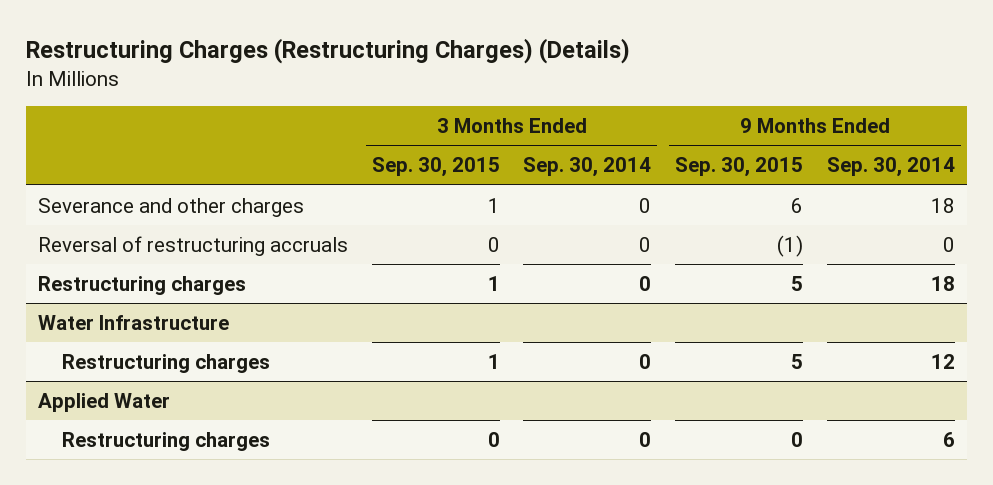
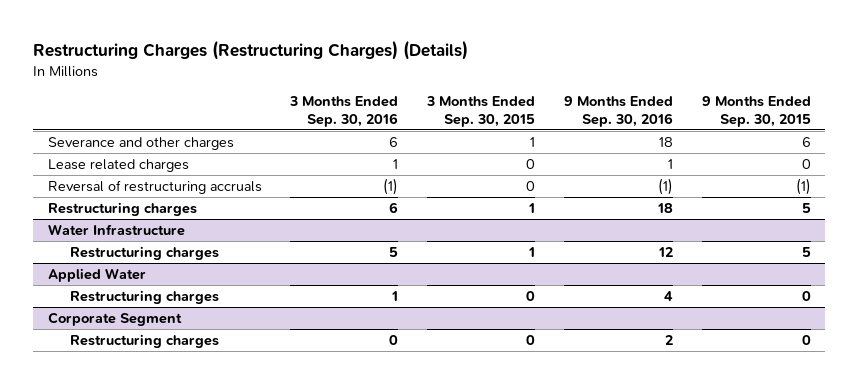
[523,157,652,178] Sep. 30, 2014 -> none
[826,157,955,178] Sep. 30, 2014 -> none
none -> [289,96,399,127] 3 Months Ended Sep. 30, 2016
none -> [563,96,673,127] 9 Months Ended Sep. 30, 2016
none -> [47,158,189,172] Lease related charges
none -> [47,311,182,326] Corporate Segment
none -> [70,333,220,348] Restructuring charges

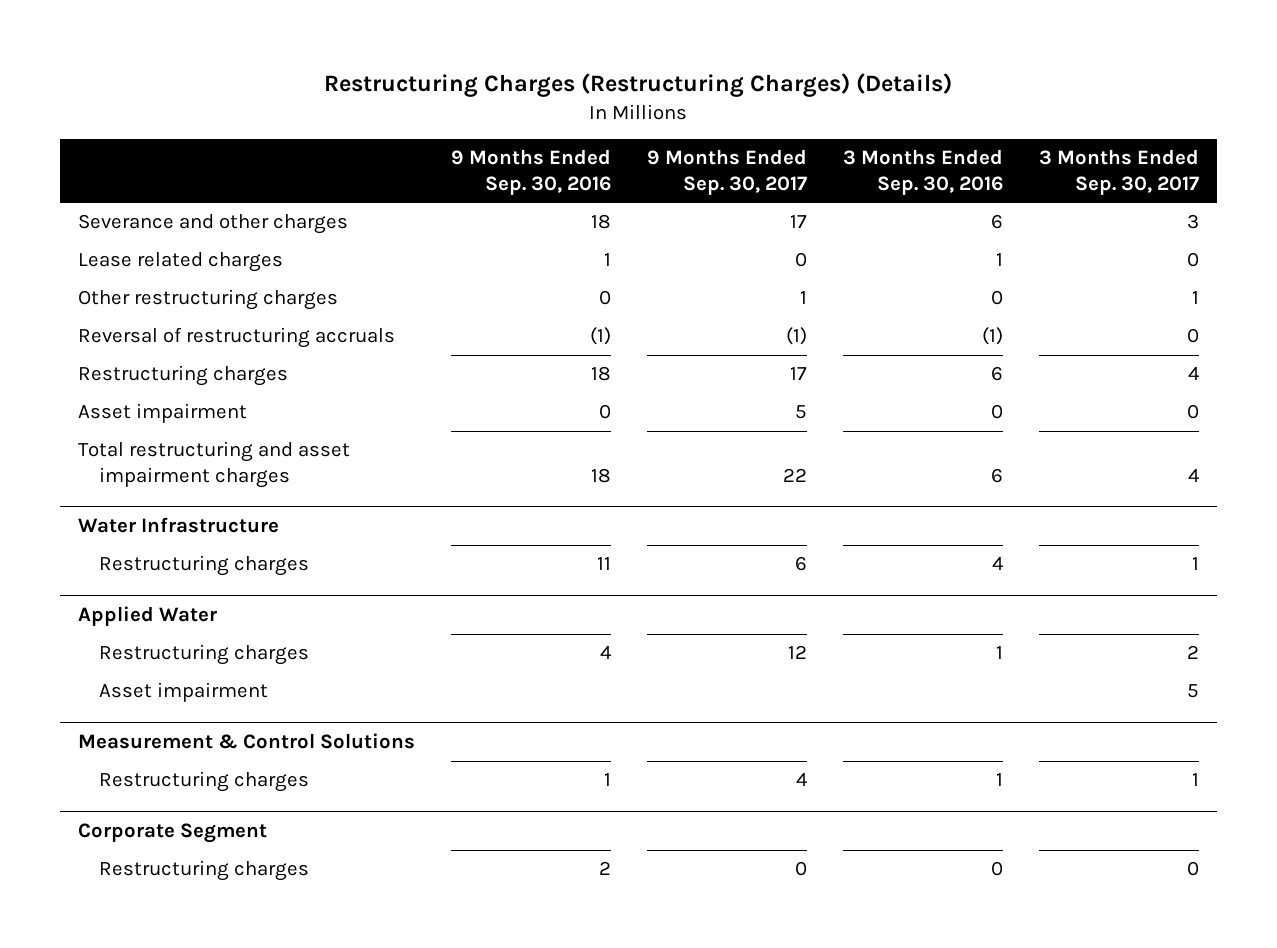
[426,96,536,127] 3 Months Ended Sep. 30, 2015 -> none
[701,96,811,127] 9 Months Ended Sep. 30, 2015 -> none
none -> [646,149,807,195] 9 Months Ended Sep. 30, 2017
none -> [1038,149,1199,195] 3 Months Ended Sep. 30, 2017
none -> [77,289,338,311] Other restructuring charges
none -> [77,403,247,424] Asset impairment
none -> [77,441,350,488] Total restructuring and asset impairment charges
[389,246,399,257] 5 -> [991,556,1003,571] 4
[657,246,673,257] 12 -> [596,557,611,571] 11
none -> [98,682,268,703] Asset impairment
none -> [77,732,415,749] Measurement & Control Solutions
none -> [98,771,309,793] Restructuring charges

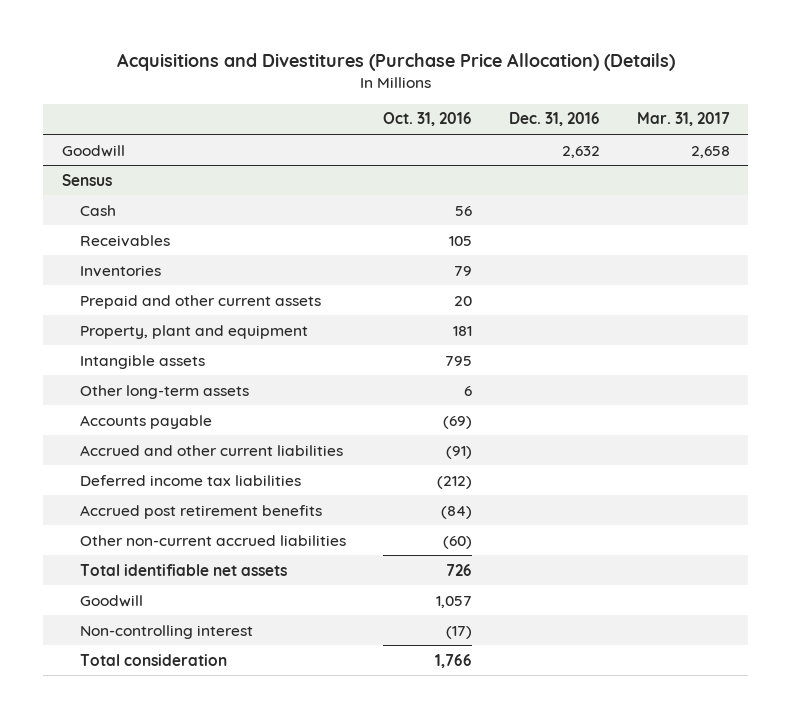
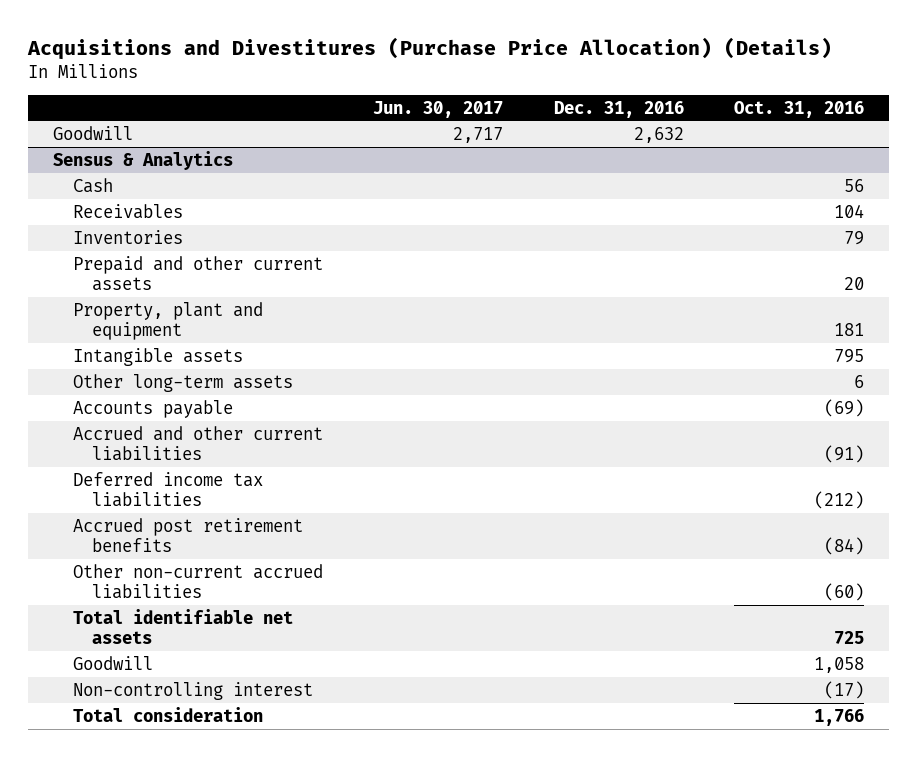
[636,112,730,127] Mar. 31, 2017 -> none
none -> [373,100,504,118] Jun. 30, 2017
[61,173,112,186] Sensus -> [53,150,234,170] Sensus & Analytics
[449,235,473,246] 105 -> [834,203,865,218] 104
[446,563,473,576] 726 -> [834,631,865,645] 725
[436,595,473,608] 1,057 -> [814,656,865,673] 1,058

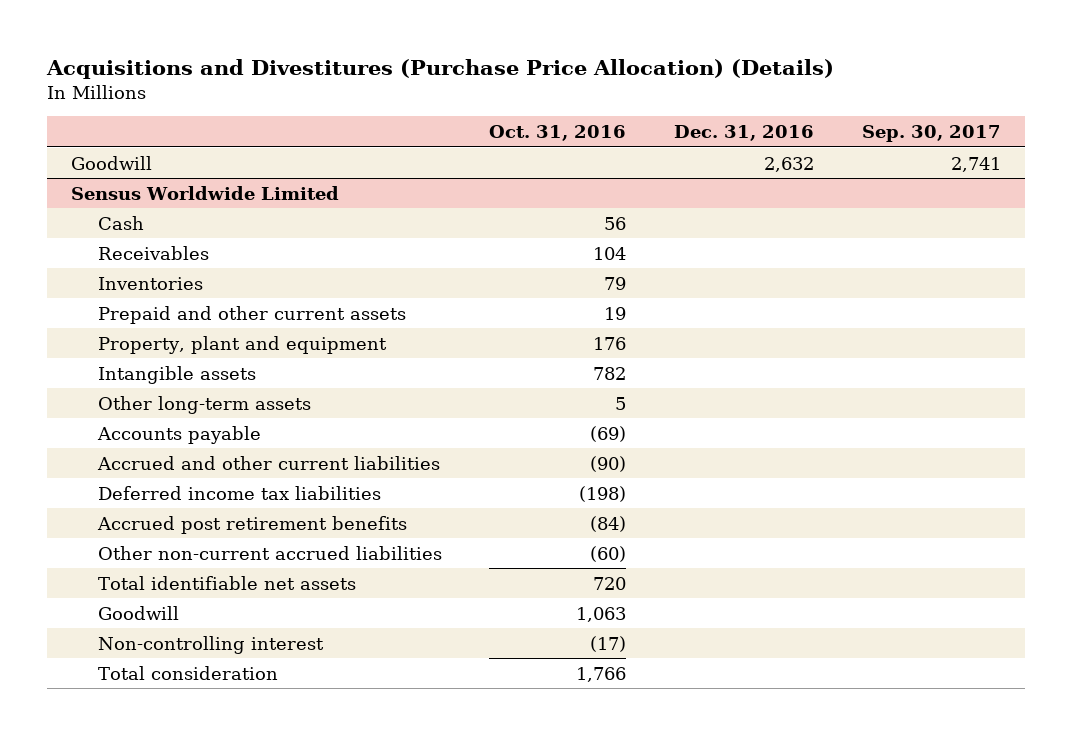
[373,100,504,118] Jun. 30, 2017 -> none
none -> [861,125,1001,143] Sep. 30, 2017
[53,150,234,170] Sensus & Analytics -> [71,185,340,200] Sensus Worldwide Limited
[844,277,865,291] 20 -> [604,306,627,320] 19
[834,323,865,337] 181 -> [593,336,627,350] 176
[834,348,865,363] 795 -> [593,366,627,380] 782
[854,374,865,388] 6 -> [615,396,627,410] 5
[824,445,865,464] (91) -> [590,455,627,472] (90)
[814,491,865,510] (212) -> [579,485,627,502] (198)
[834,631,865,645] 725 -> [593,576,627,590] 720
[814,656,865,673] 1,058 -> [576,606,627,622] 1,063

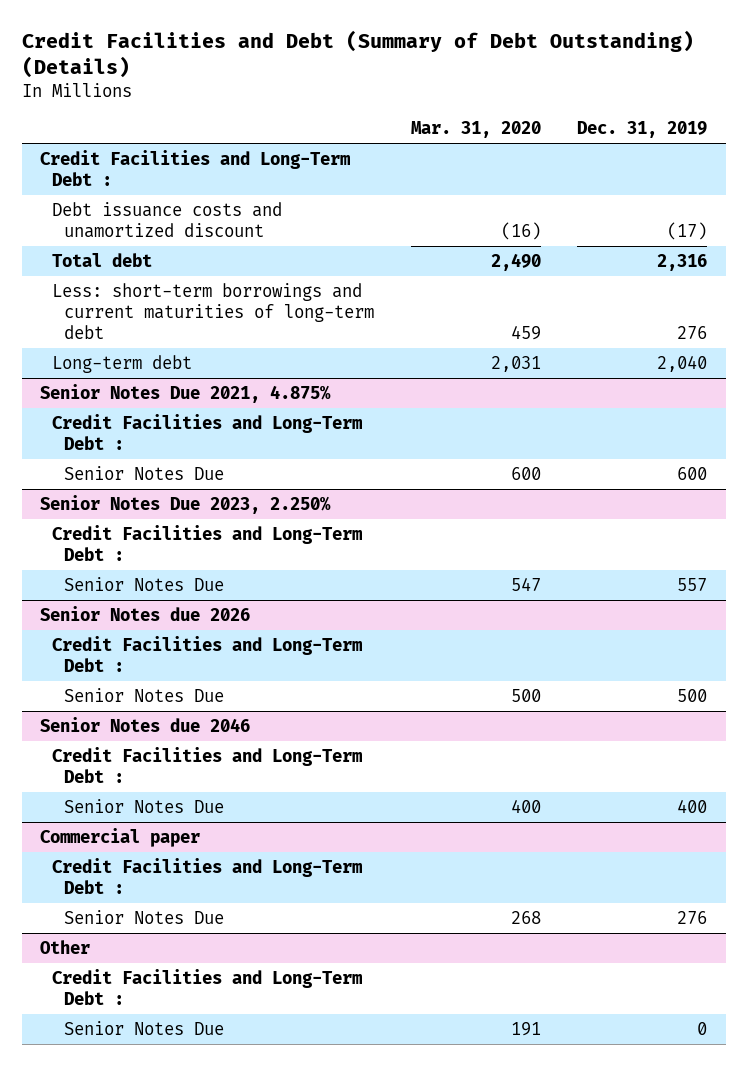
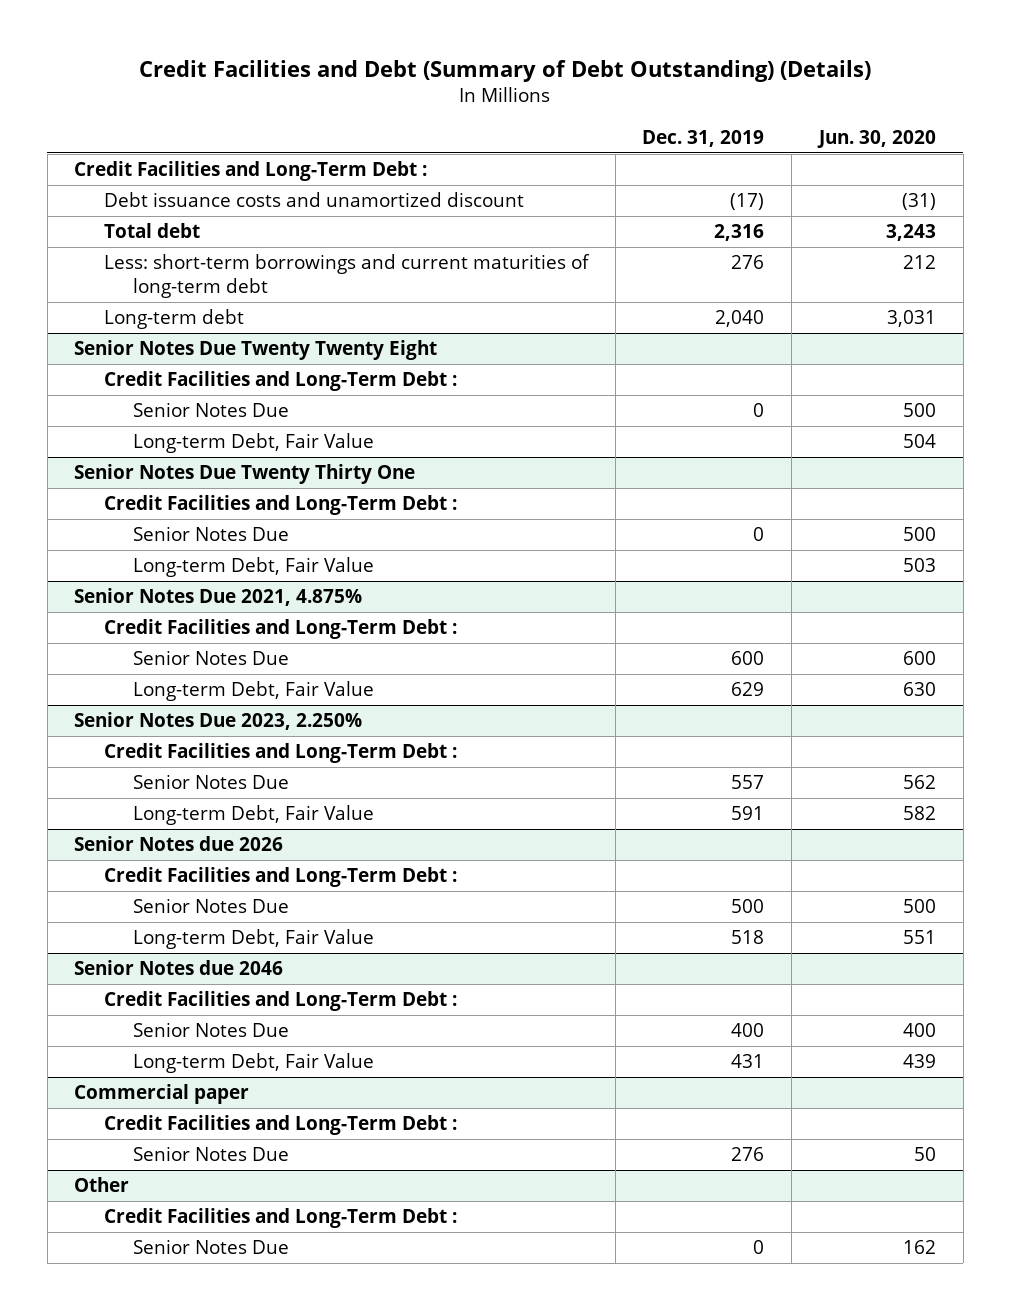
[410,121,541,139] Mar. 31, 2020 -> none
none -> [817,129,937,148] Jun. 30, 2020
none -> [74,340,438,361] Senior Notes Due Twenty Twenty Eight
none -> [103,371,457,392] Credit Facilities and Long-Term Debt :
none -> [133,402,290,418] Senior Notes Due
none -> [133,433,375,454] Long-term Debt, Fair Value
none -> [74,464,416,485] Senior Notes Due Twenty Thirty One
none -> [103,495,457,516] Credit Facilities and Long-Term Debt :
none -> [133,526,290,542] Senior Notes Due
none -> [133,557,375,578] Long-term Debt, Fair Value
none -> [133,681,375,702] Long-term Debt, Fair Value
none -> [133,805,375,826] Long-term Debt, Fair Value
none -> [133,929,375,950] Long-term Debt, Fair Value
none -> [133,1053,375,1074] Long-term Debt, Fair Value

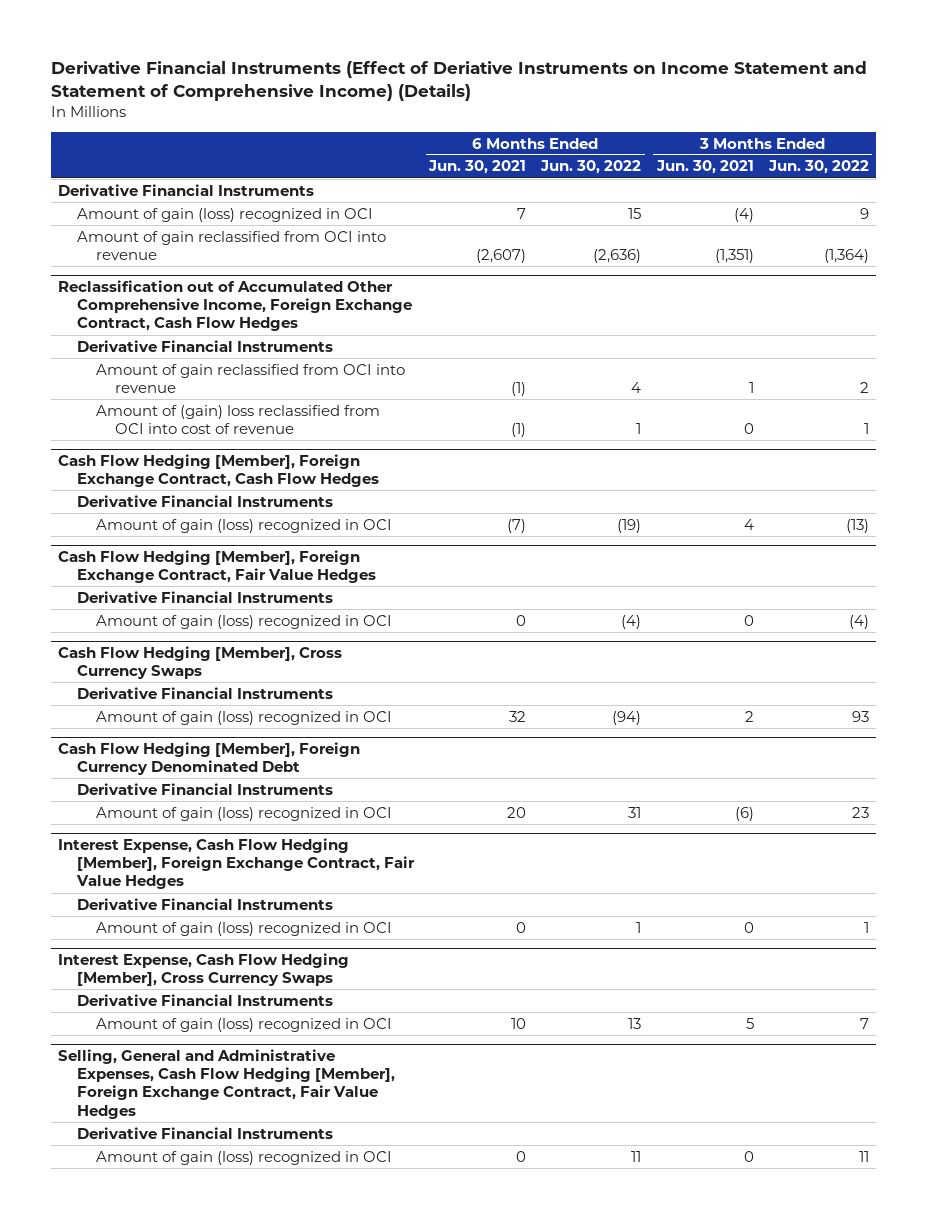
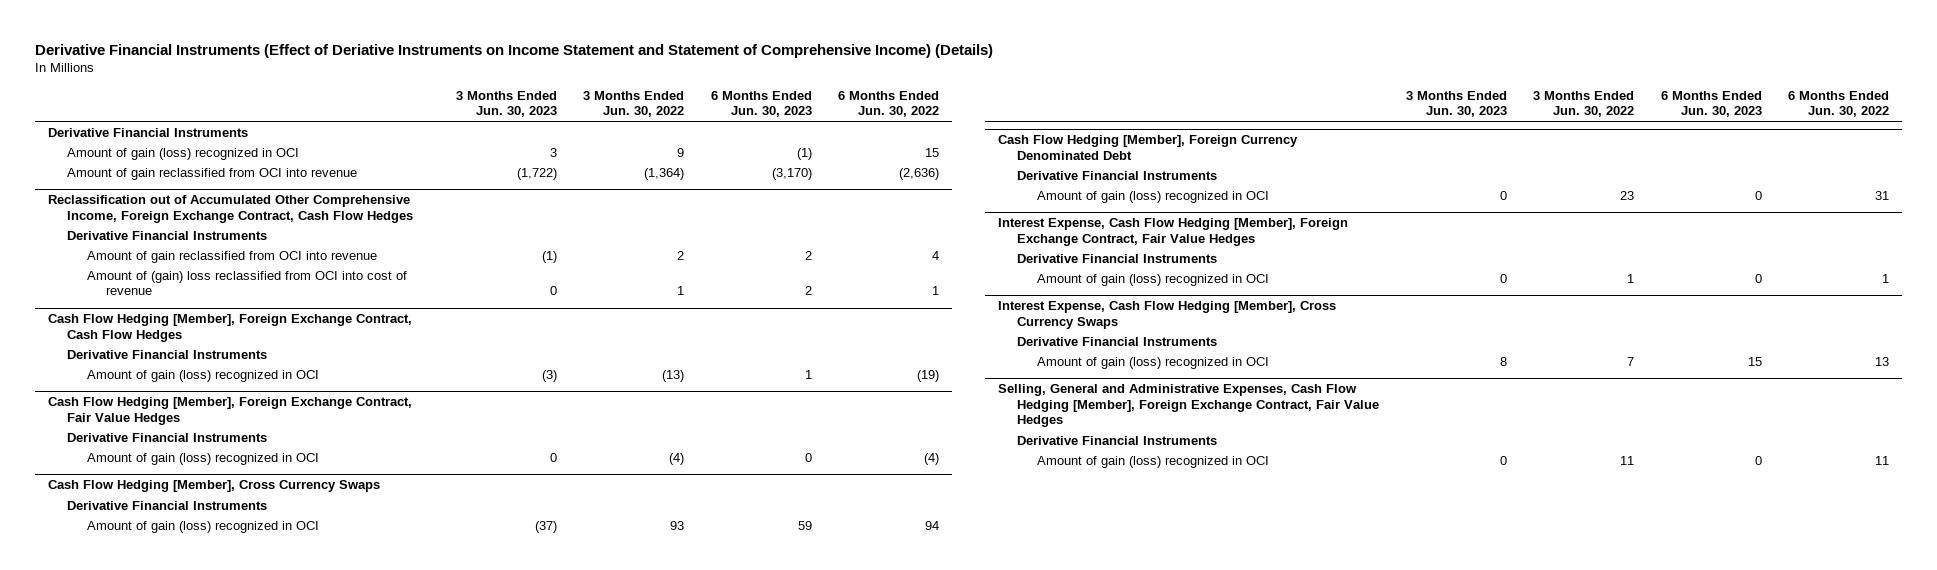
[428,160,527,175] Jun. 30, 2021 -> none
[655,160,754,175] Jun. 30, 2021 -> none
none -> [455,91,557,118] 3 Months Ended Jun. 30, 2023
none -> [710,91,812,118] 6 Months Ended Jun. 30, 2023
[612,710,642,725] (94) -> [925,520,940,530] 94

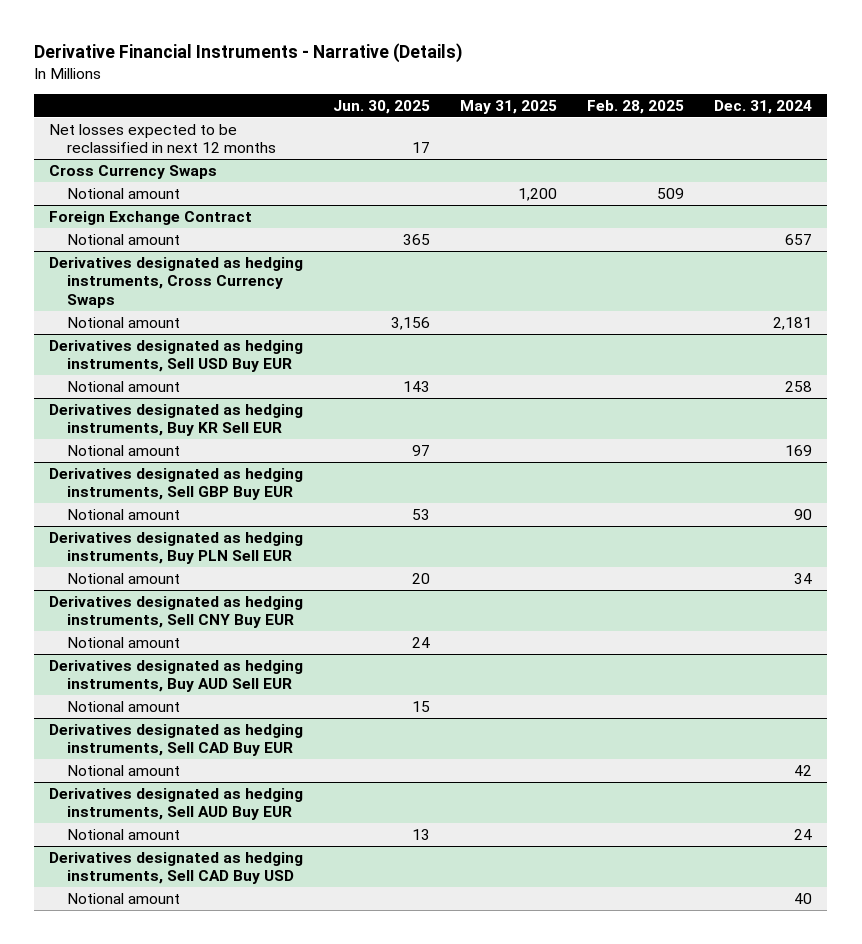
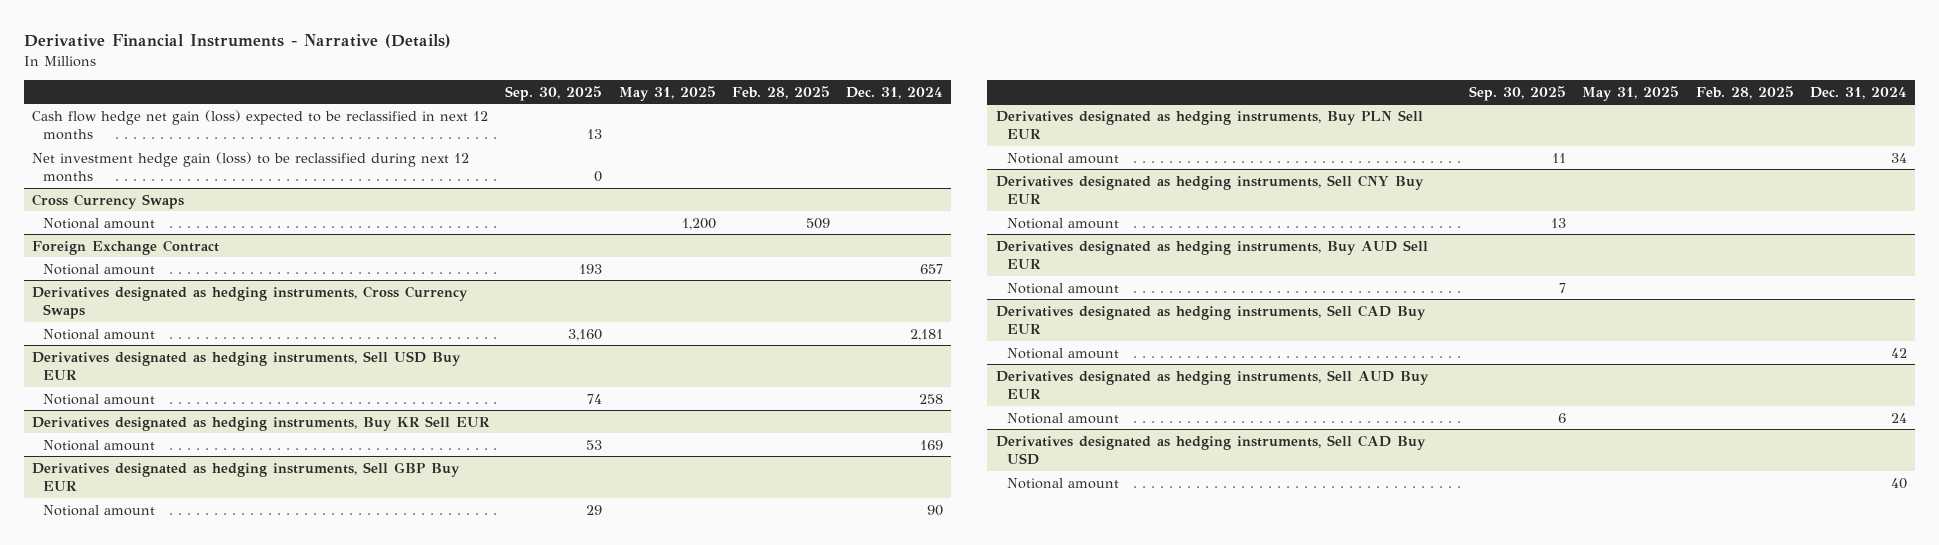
[333,99,431,114] Jun. 30, 2025 -> none
none -> [505,85,603,101] Sep. 30, 2025
[49,123,276,154] Net losses expected to be reclassified in next 12 months -> [31,109,488,141] Cash flow hedge net gain (loss) expected to be reclassified in next 12 months
none -> [31,151,469,183] Net investment hedge gain (loss) to be reclassified during next 12 months

